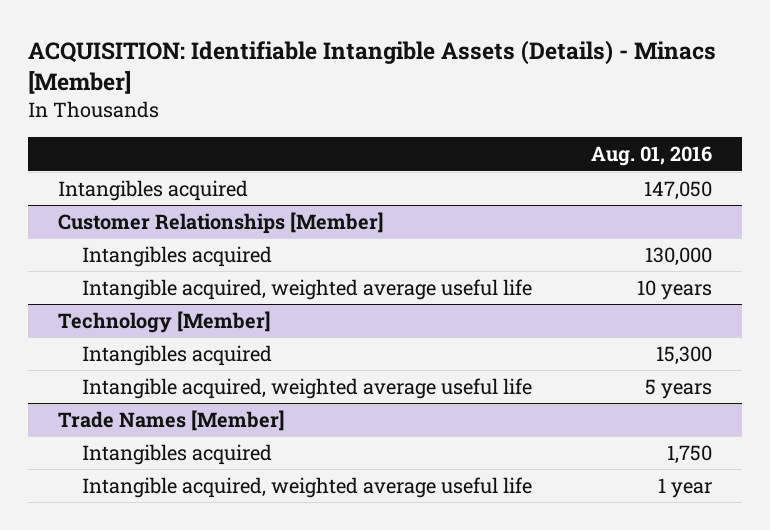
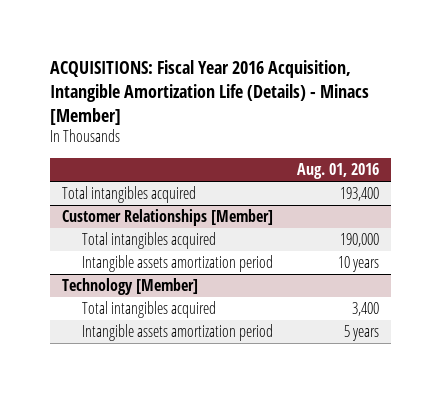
[27,39,716,95] ACQUISITION: Identifiable Intangible Assets (Details) - Minacs [Member] -> [50,59,370,125] ACQUISITIONS: Fiscal Year 2016 Acquisition, Intangible Amortization Life (Details) - Minacs [Member]
[57,179,248,201] Intangibles acquired -> [61,186,196,204] Total intangibles acquired
[644,180,713,200] 147,050 -> [339,187,379,202] 193,400
[81,245,272,267] Intangibles acquired -> [81,232,216,250] Total intangibles acquired
[645,246,713,266] 130,000 -> [339,233,379,248] 190,000
[81,278,532,300] Intangible acquired, weighted average useful life -> [81,255,273,273] Intangible assets amortization period
[57,409,285,431] Trade Names [Member] -> none
[81,443,272,465] Intangibles acquired -> none
[81,476,532,498] Intangible acquired, weighted average useful life -> none
[81,344,272,366] Intangibles acquired -> [81,301,216,319] Total intangibles acquired
[656,345,713,365] 15,300 -> [351,302,379,317] 3,400
[81,377,532,399] Intangible acquired, weighted average useful life -> [81,324,273,342] Intangible assets amortization period

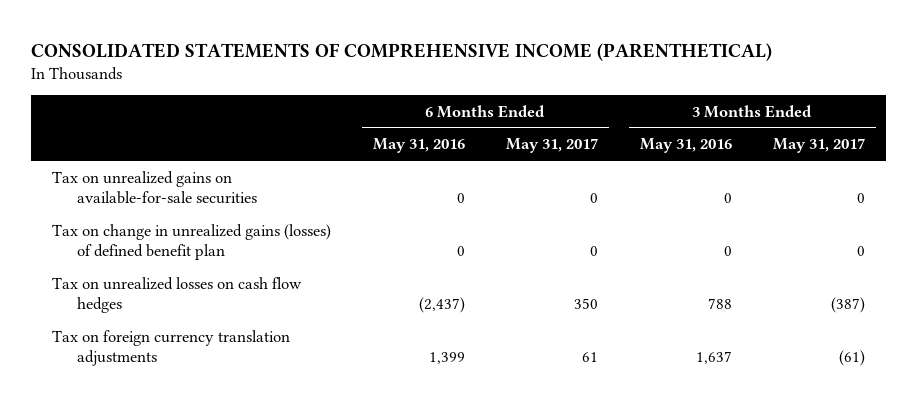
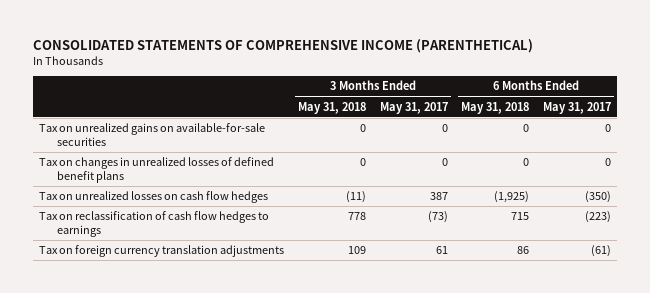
[372,138,465,154] May 31, 2016 -> none
[639,138,732,154] May 31, 2016 -> none
none -> [297,101,366,114] May 31, 2018
none -> [461,101,530,114] May 31, 2018
[52,223,332,260] Tax on change in unrealized gains (losses) of defined benefit plan -> [39,157,275,184] Tax on changes in unrealized losses of defined benefit plans
[574,297,599,309] 350 -> [584,191,611,204] (350)
[831,296,866,313] (387) -> [429,192,448,201] 387
none -> [39,211,270,238] Tax on reclassification of cash flow hedges to earnings
[582,351,599,362] 61 -> [590,245,611,258] (61)
[839,349,866,366] (61) -> [435,246,448,255] 61

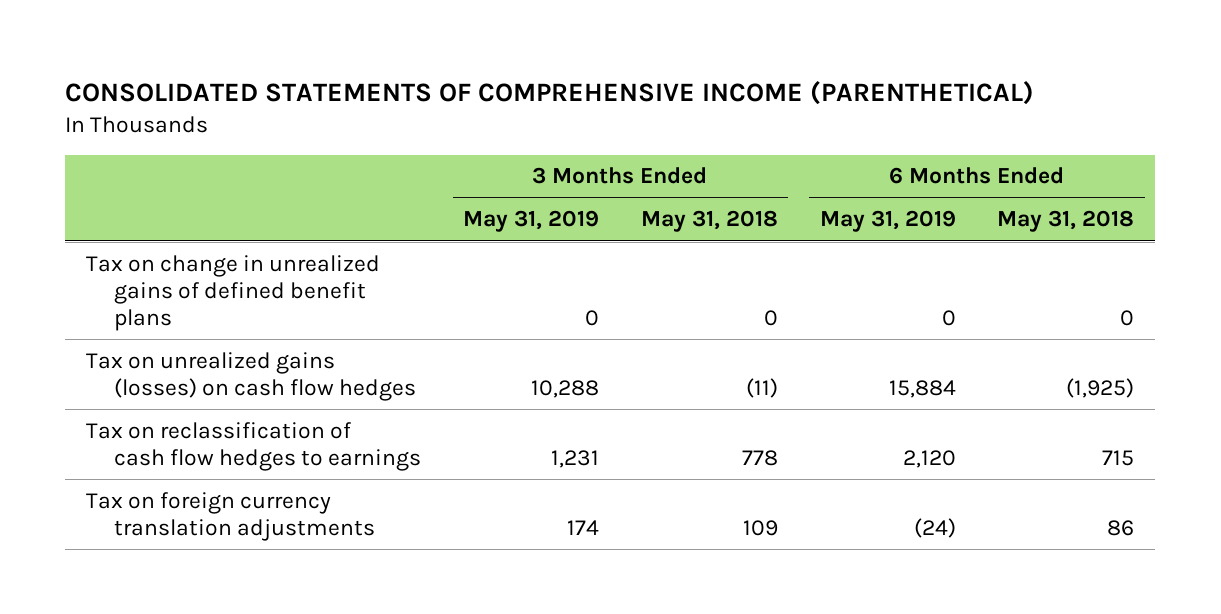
[379,101,448,114] May 31, 2017 -> none
[542,101,611,114] May 31, 2017 -> none
none -> [462,210,599,233] May 31, 2019
none -> [819,210,956,233] May 31, 2019
[39,123,266,147] Tax on unrealized gains on available-for-sale securities -> none
[39,157,275,184] Tax on changes in unrealized losses of defined benefit plans -> [86,254,381,331] Tax on change in unrealized gains of defined benefit plans
[39,191,269,204] Tax on unrealized losses on cash flow hedges -> [86,351,417,401] Tax on unrealized gains (losses) on cash flow hedges

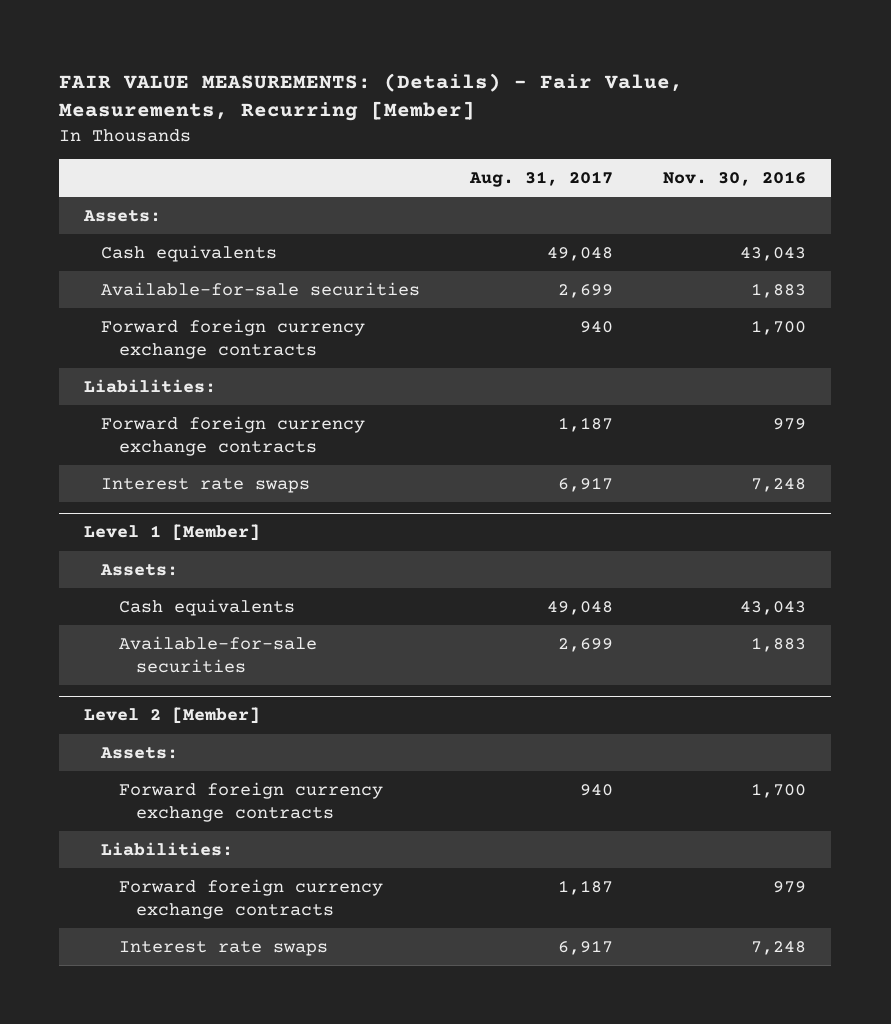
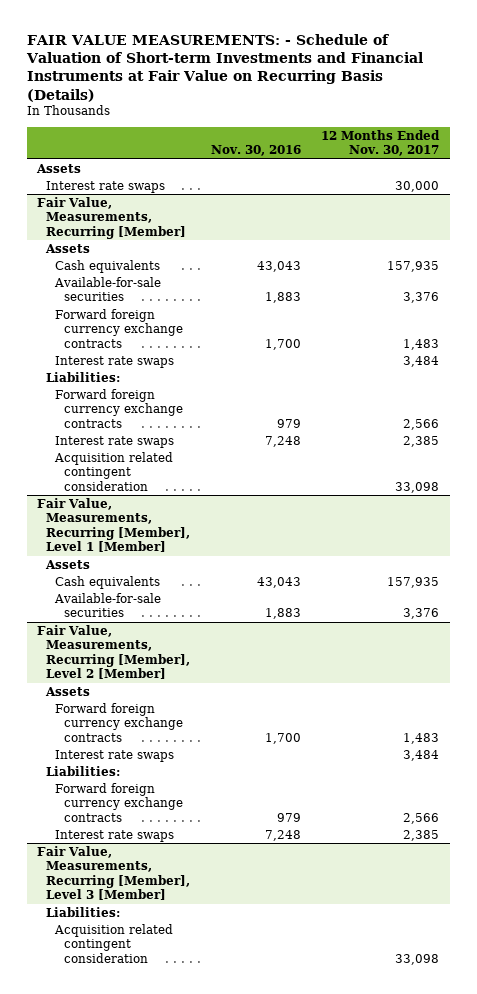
[59,72,684,121] FAIR VALUE MEASUREMENTS: (Details) - Fair Value, Measurements, Recurring [Member] -> [26,34,424,102] FAIR VALUE MEASUREMENTS: - Schedule of Valuation of Short-term Investments and Financial Instruments at Fair Value on Recurring Basis (Details)
[469,170,614,187] Aug. 31, 2017 -> none
none -> [321,129,441,157] 12 Months Ended Nov. 30, 2017
[83,209,162,222] Assets: -> [36,163,82,173] Assets
none -> [46,180,166,193] Interest rate swaps
none -> [37,196,187,239] Fair Value, Measurements, Recurring [Member]
none -> [45,243,91,253] Assets
none -> [55,355,175,368] Interest rate swaps
[84,524,261,542] Level 1 [Member] -> none
none -> [54,451,174,491] Acquisition related contingent consideration
none -> [37,497,191,553] Fair Value, Measurements, Recurring [Member], Level 1 [Member]
[100,563,179,576] Assets: -> [45,559,91,569] Assets
[84,707,261,725] Level 2 [Member] -> none
none -> [37,624,191,680] Fair Value, Measurements, Recurring [Member], Level 2 [Member]
[100,746,179,759] Assets: -> [45,686,91,696] Assets
none -> [55,749,175,762] Interest rate swaps
none -> [37,845,191,901] Fair Value, Measurements, Recurring [Member], Level 3 [Member]
none -> [46,906,121,917] Liabilities:
none -> [54,923,174,963] Acquisition related contingent consideration

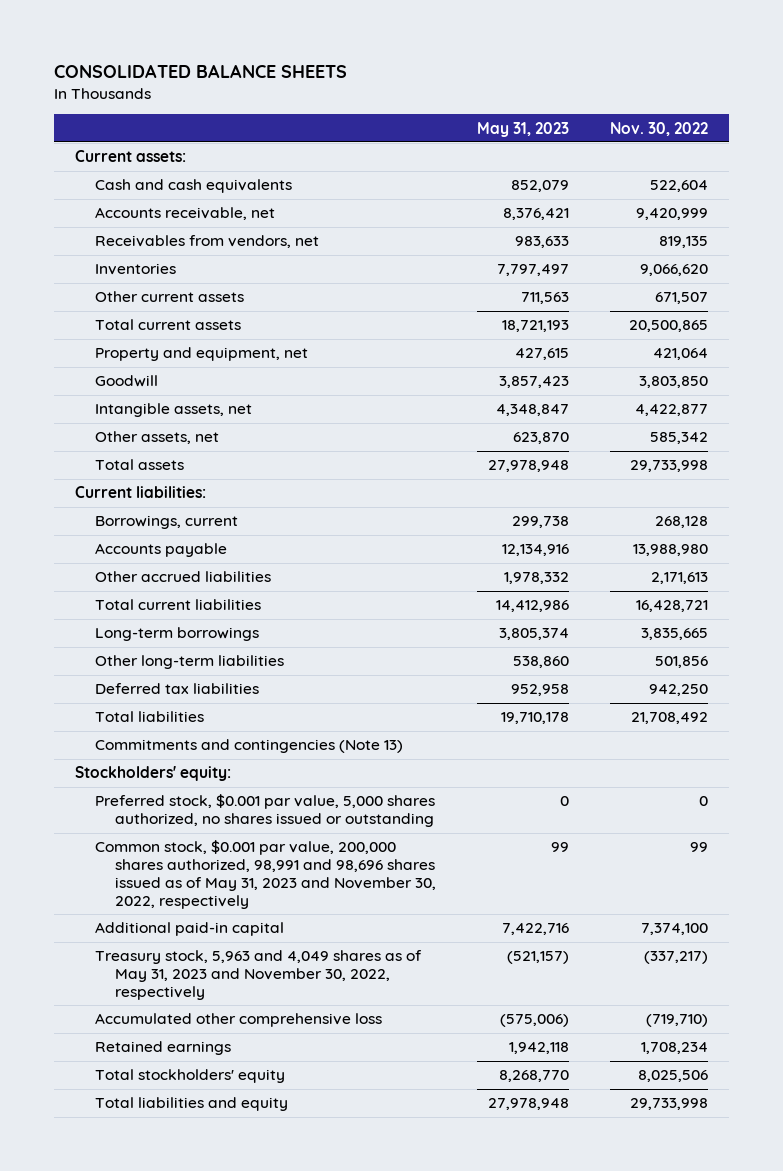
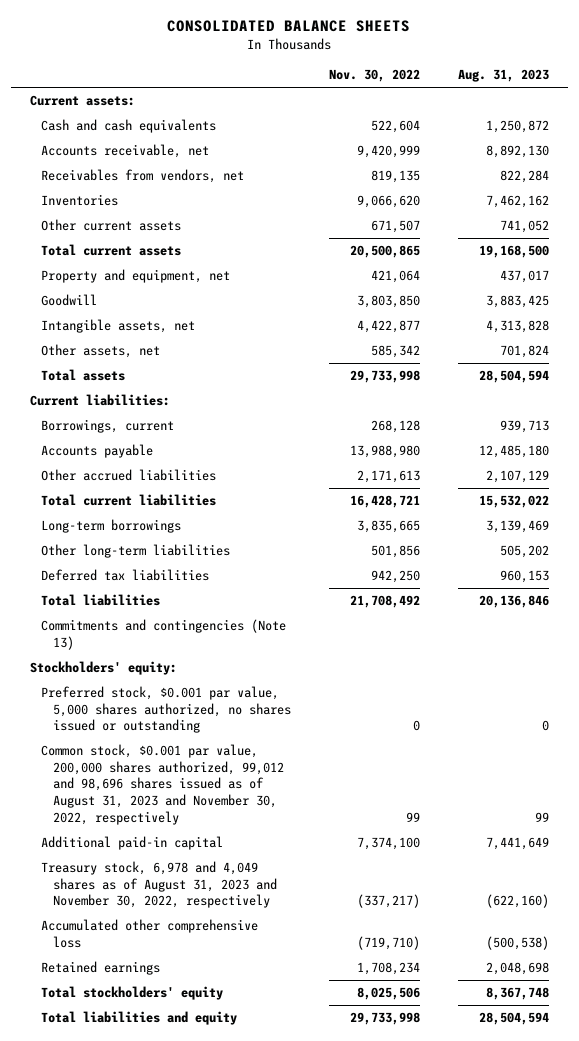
[477,121,570,137] May 31, 2023 -> none
none -> [457,69,549,83] Aug. 31, 2023
[94,840,436,909] Common stock, $0.001 par value, 200,000 shares authorized, 98,991 and 98,696 shares issued as of May 31, 2023 and November 30, 2022, respectively -> [41,744,284,825] Common stock, $0.001 par value, 200,000 shares authorized, 99,012 and 98,696 shares issued as of August 31, 2023 and November 30, 2022, respectively
[94,950,422,1001] Treasury stock, 5,963 and 4,049 shares as of May 31, 2023 and November 30, 2022, respectively -> [41,861,277,909] Treasury stock, 6,978 and 4,049 shares as of August 31, 2023 and November 30, 2022, respectively

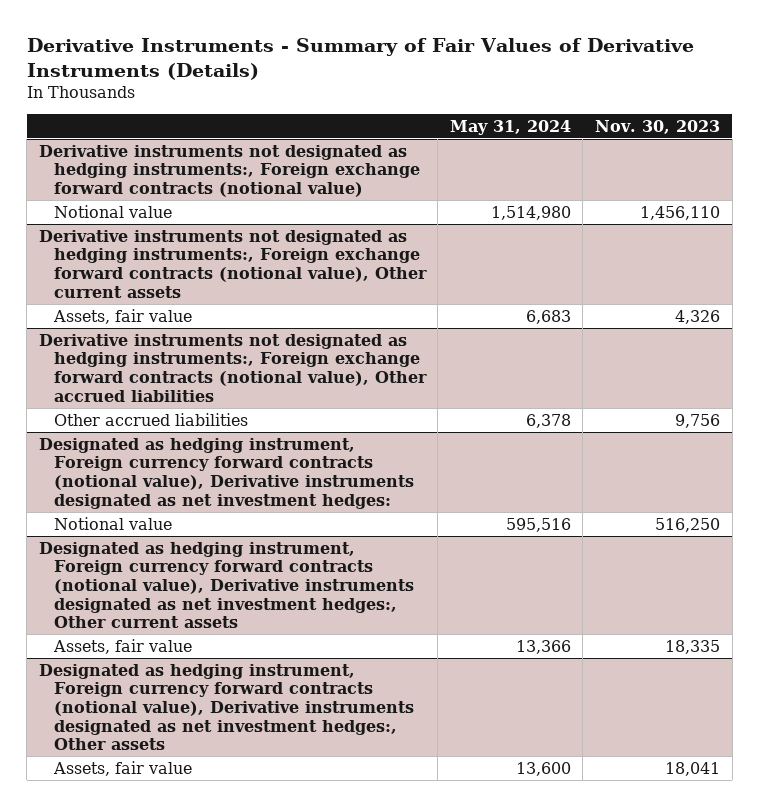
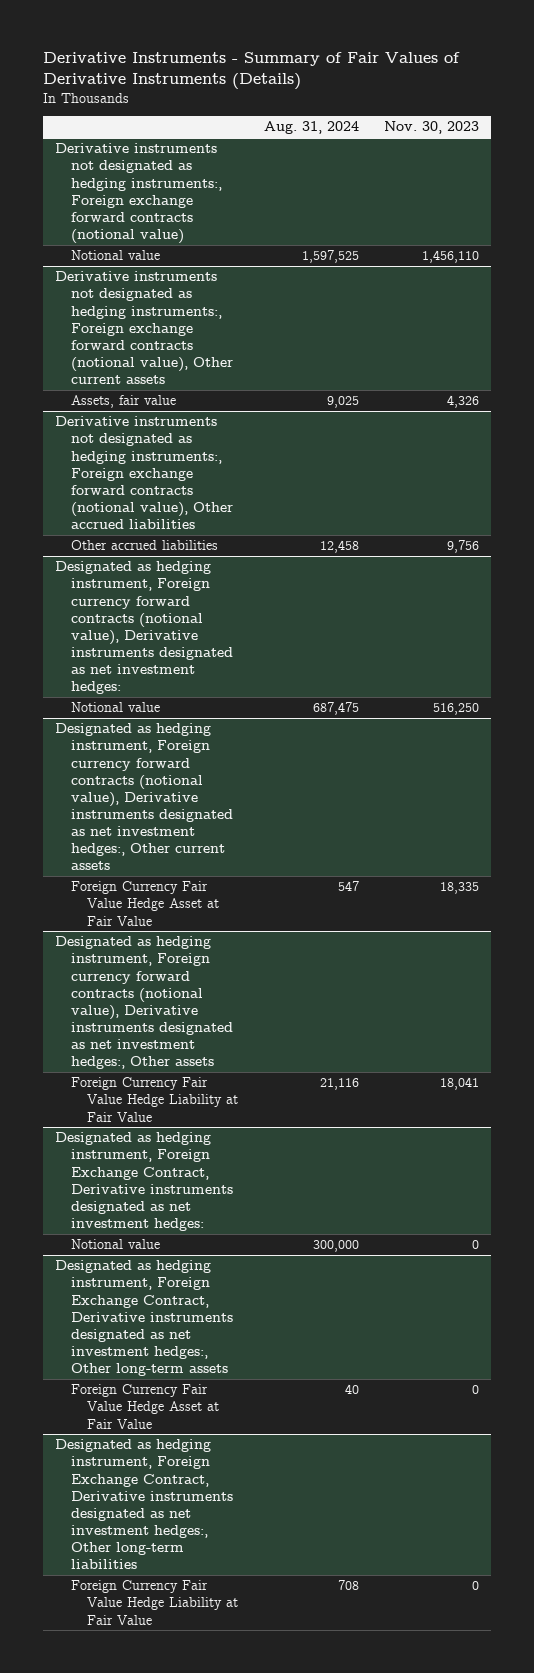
[449,119,571,135] May 31, 2024 -> none
none -> [263,121,359,135] Aug. 31, 2024
[52,638,192,654] Assets, fair value -> [71,881,220,926] Foreign Currency Fair Value Hedge Asset at Fair Value
[52,760,192,776] Assets, fair value -> [71,1077,239,1122] Foreign Currency Fair Value Hedge Liability at Fair Value
none -> [55,1132,234,1231] Designated as hedging instrument, Foreign Exchange Contract, Derivative instruments designated as net investment hedges:
none -> [71,1239,161,1250] Notional value
none -> [55,1260,234,1377] Designated as hedging instrument, Foreign Exchange Contract, Derivative instruments designated as net investment hedges:, Other long-term assets
none -> [71,1384,220,1429] Foreign Currency Fair Value Hedge Asset at Fair Value
none -> [55,1439,234,1570] Designated as hedging instrument, Foreign Exchange Contract, Derivative instruments designated as net investment hedges:, Other long-term liabilities
none -> [71,1580,239,1625] Foreign Currency Fair Value Hedge Liability at Fair Value

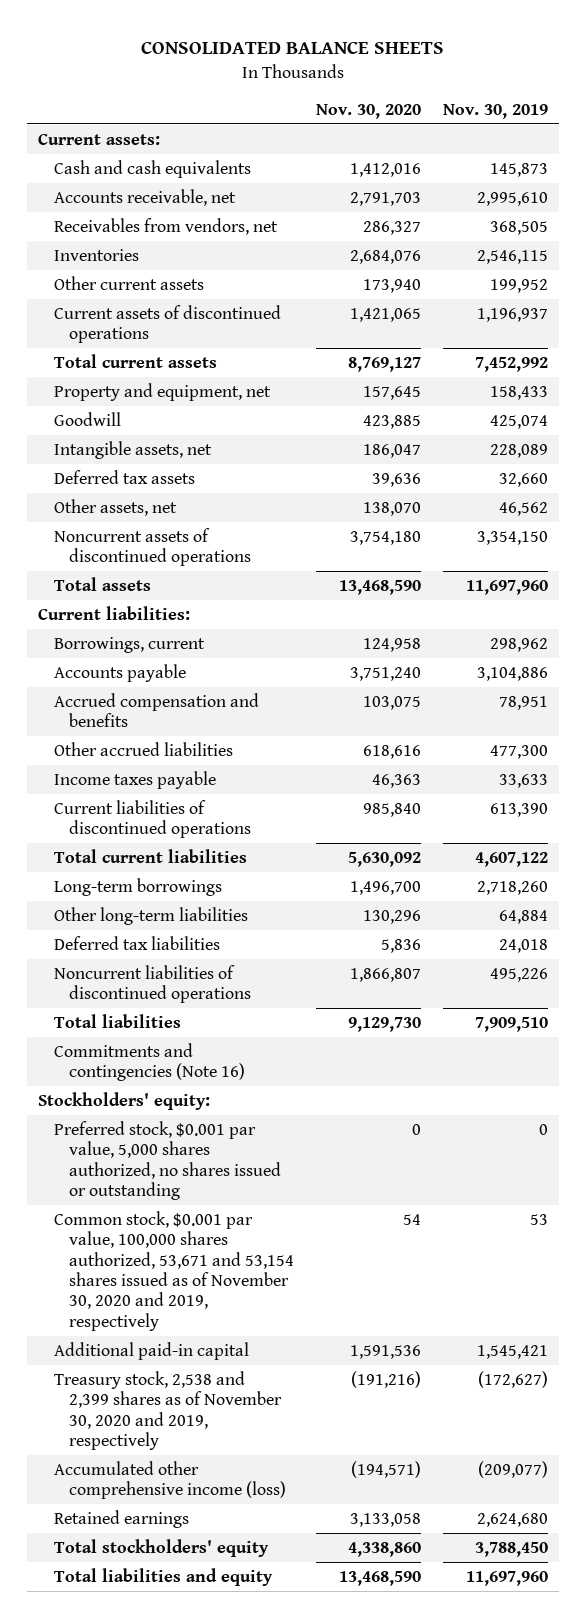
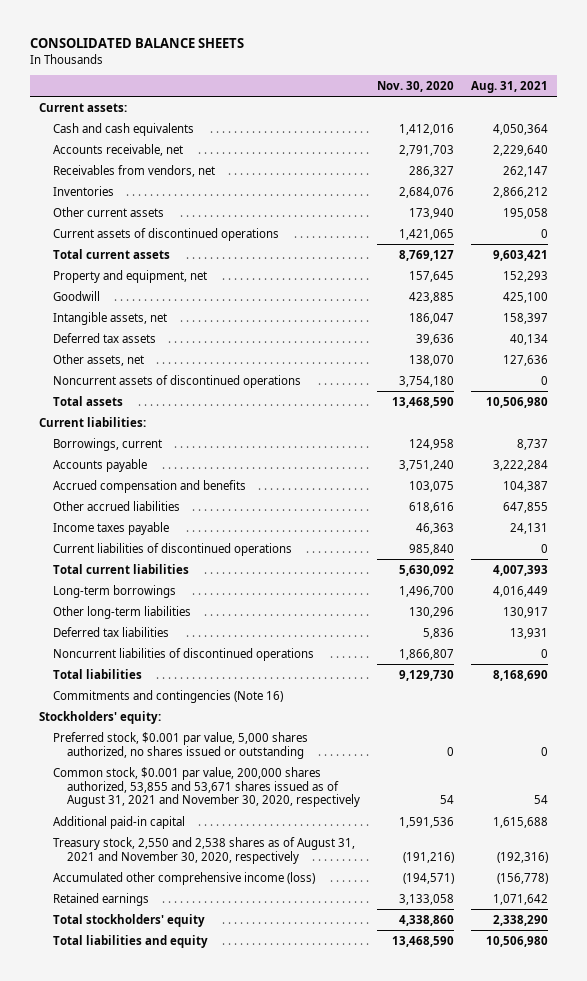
[443,103,549,119] Nov. 30, 2019 -> none
none -> [471,80,549,93] Aug. 31, 2021
[53,1210,295,1331] Common stock, $0.001 par value, 100,000 shares authorized, 53,671 and 53,154 shares issued as of November 30, 2020 and 2019, respectively -> [53,766,361,808] Common stock, $0.001 par value, 200,000 shares authorized, 53,855 and 53,671 shares issued as of August 31, 2021 and November 30, 2020, respectively
[53,1370,283,1450] Treasury stock, 2,538 and 2,399 shares as of November 30, 2020 and 2019, respectively -> [53,836,356,864] Treasury stock, 2,550 and 2,538 shares as of August 31, 2021 and November 30, 2020, respectively

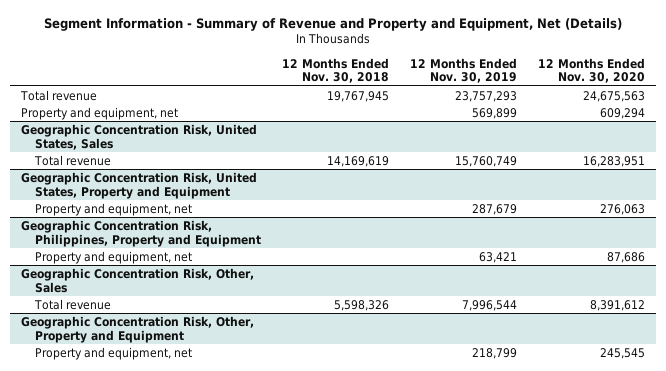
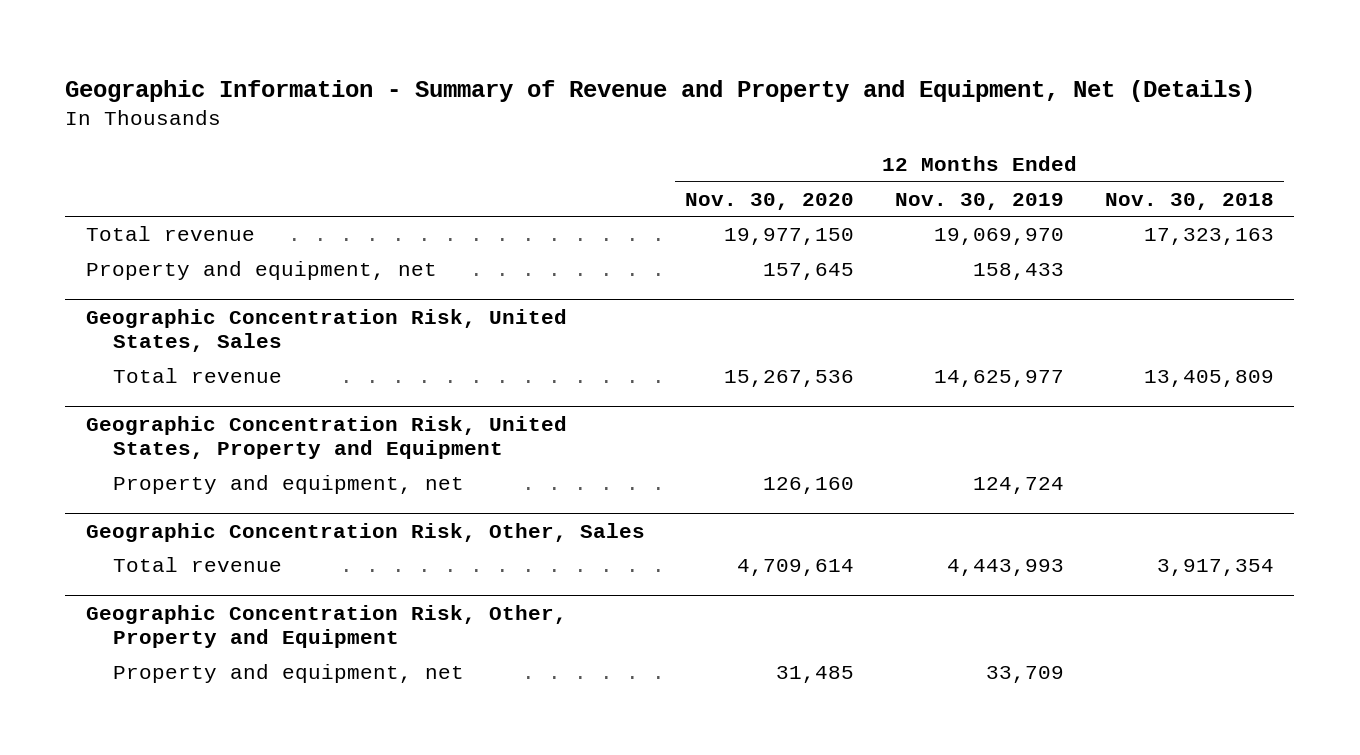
[44,17,623,31] Segment Information - Summary of Revenue and Property and Equipment, Net (Details) -> [65,80,1256,103] Geographic Information - Summary of Revenue and Property and Equipment, Net (Details)
[327,90,390,102] 19,767,945 -> [1143,228,1274,246] 17,323,163
[455,90,518,102] 23,757,293 -> [934,228,1065,246] 19,069,970
[583,90,646,102] 24,675,563 -> [724,228,855,246] 19,977,150
[472,107,518,119] 569,899 -> [973,263,1065,281] 158,433
[600,107,646,119] 609,294 -> [763,263,855,281] 157,645
[327,155,390,167] 14,169,619 -> [1143,370,1274,388] 13,405,809
[455,155,518,167] 15,760,749 -> [934,370,1065,388] 14,625,977
[583,155,646,167] 16,283,951 -> [724,370,855,388] 15,267,536
[20,219,262,247] Geographic Concentration Risk, Philippines, Property and Equipment -> none
[35,250,193,264] Property and equipment, net -> none
[472,203,518,215] 287,679 -> [973,477,1065,495] 124,724
[600,203,646,215] 276,063 -> [763,477,855,495] 126,160
[334,299,390,311] 5,598,326 -> [1156,559,1274,577] 3,917,354
[462,299,518,311] 7,996,544 -> [947,559,1065,577] 4,443,993
[590,299,646,311] 8,391,612 -> [737,559,855,577] 4,709,614
[472,347,518,359] 218,799 -> [986,666,1065,684] 33,709
[600,347,646,359] 245,545 -> [776,666,855,684] 31,485

